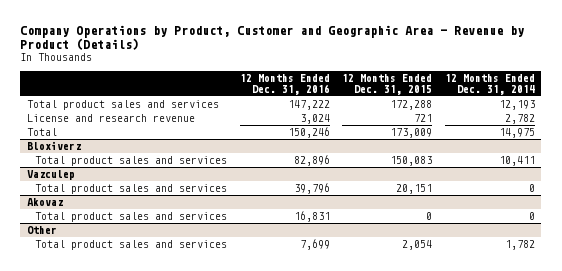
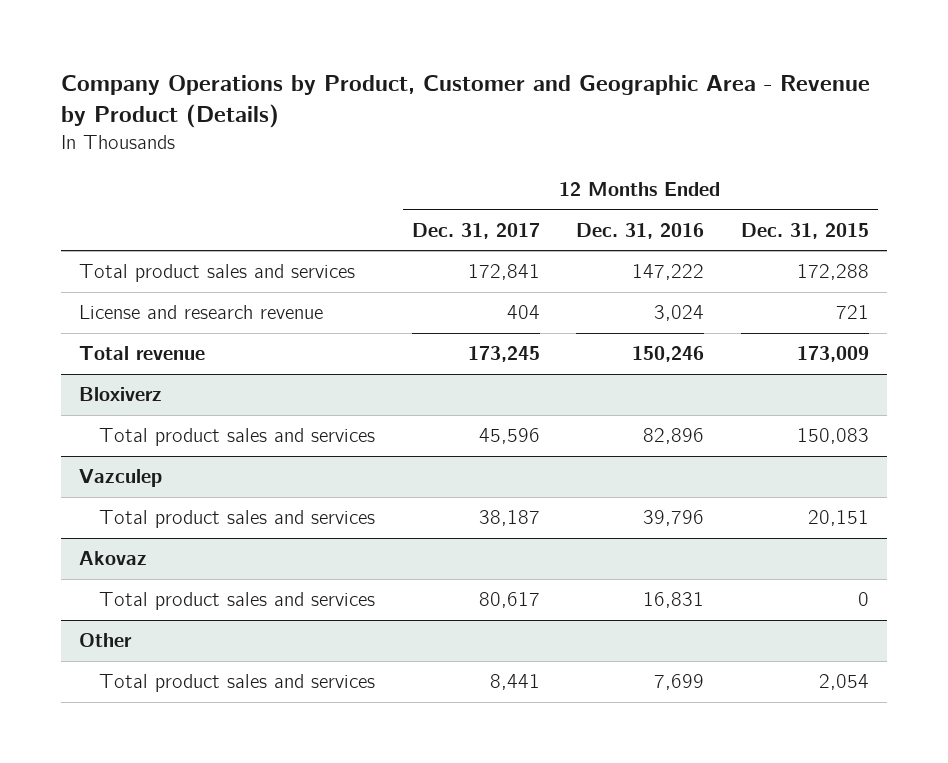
[444,73,535,95] 12 Months Ended Dec. 31, 2014 -> none
none -> [411,222,540,239] Dec. 31, 2017
[26,128,57,137] Total -> [78,346,205,361] Total revenue

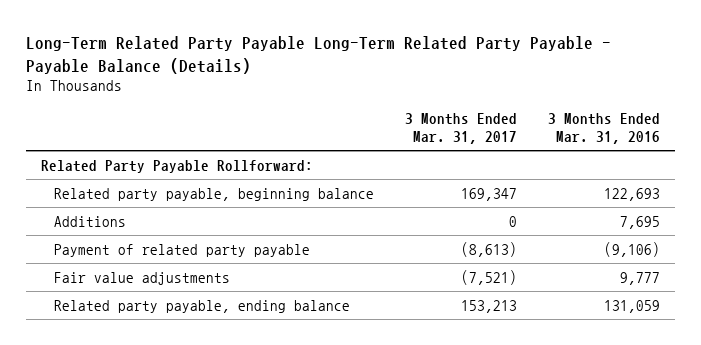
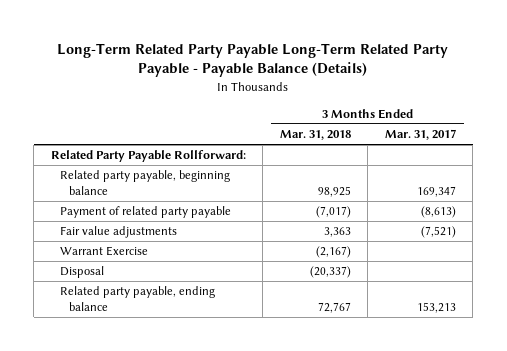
[547,113,660,144] 3 Months Ended Mar. 31, 2016 -> none
none -> [279,130,351,141] Mar. 31, 2018
[53,215,126,227] Additions -> none
none -> [59,246,148,257] Warrant Exercise
none -> [59,266,104,279] Disposal

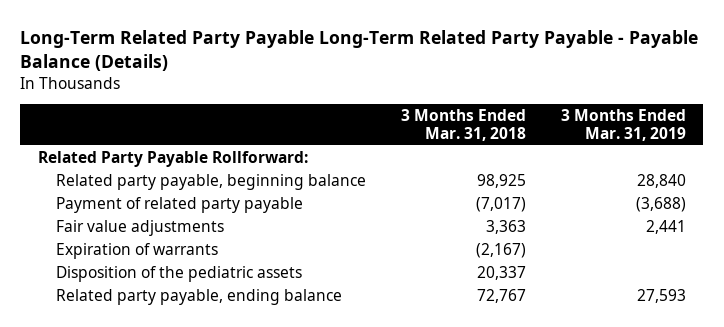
[384,129,456,141] Mar. 31, 2017 -> none
none -> [560,109,686,141] 3 Months Ended Mar. 31, 2019
[59,266,104,279] Disposal -> none
[59,246,148,257] Warrant Exercise -> [55,242,218,259] Expiration of warrants
none -> [55,265,302,282] Disposition of the pediatric assets

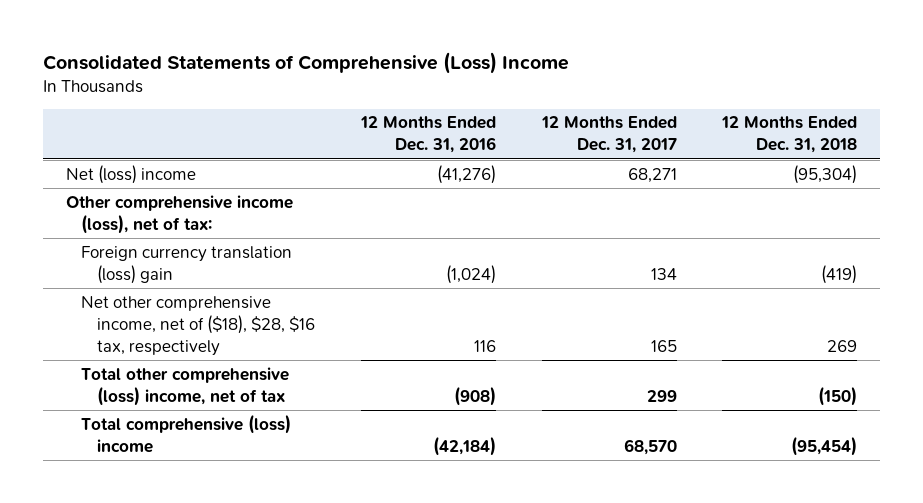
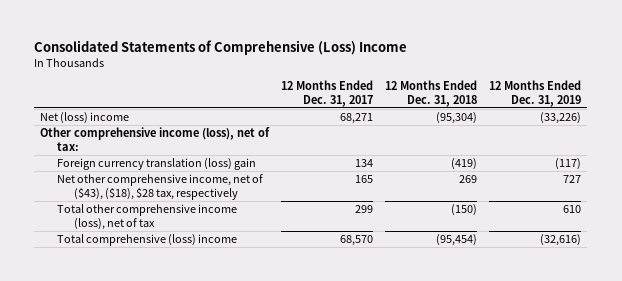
[359,116,496,154] 12 Months Ended Dec. 31, 2016 -> none
none -> [489,80,582,107] 12 Months Ended Dec. 31, 2019
[81,295,315,356] Net other comprehensive income, net of ($18), $28, $16 tax, respectively -> [57,174,264,200] Net other comprehensive income, net of ($43), ($18), $28 tax, respectively
[81,366,290,406] Total other comprehensive (loss) income, net of tax -> [57,204,238,230] Total other comprehensive income (loss), net of tax

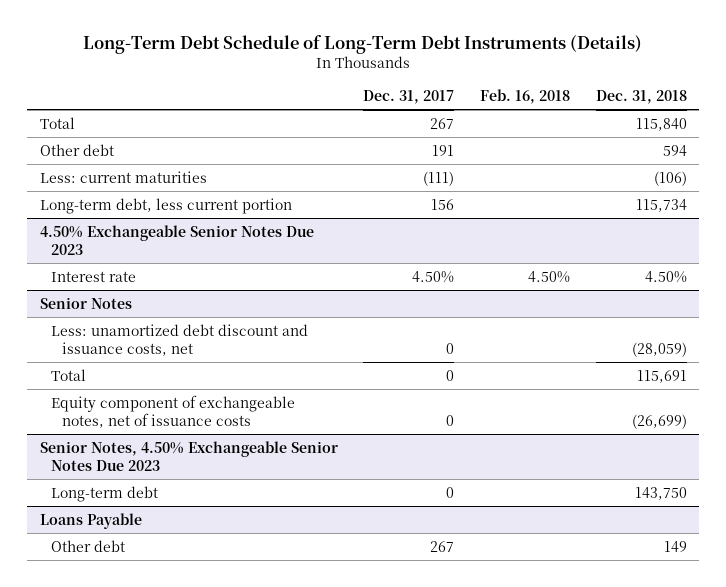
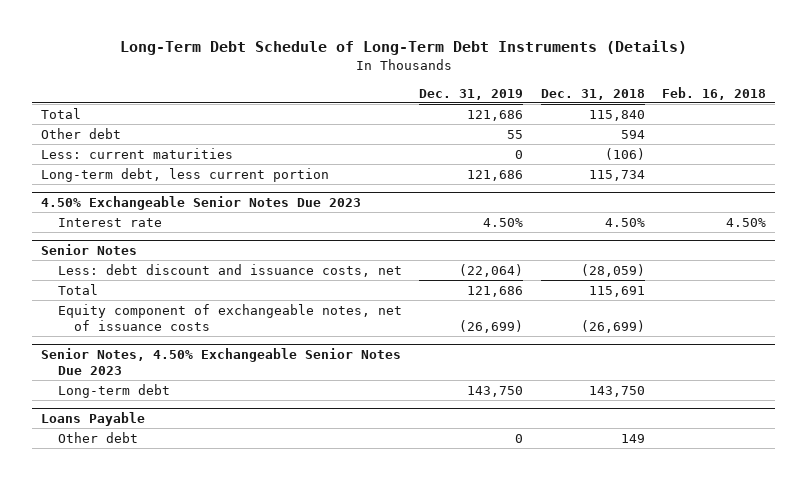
[363,89,455,104] Dec. 31, 2017 -> none
none -> [419,88,524,100] Dec. 31, 2019
[50,323,308,356] Less: unamortized debt discount and issuance costs, net -> [57,263,402,277] Less: debt discount and issuance costs, net

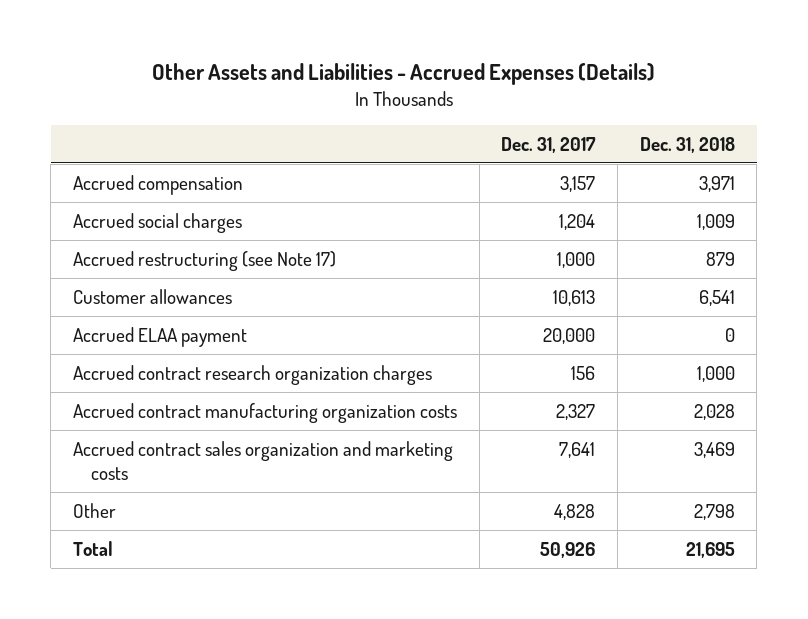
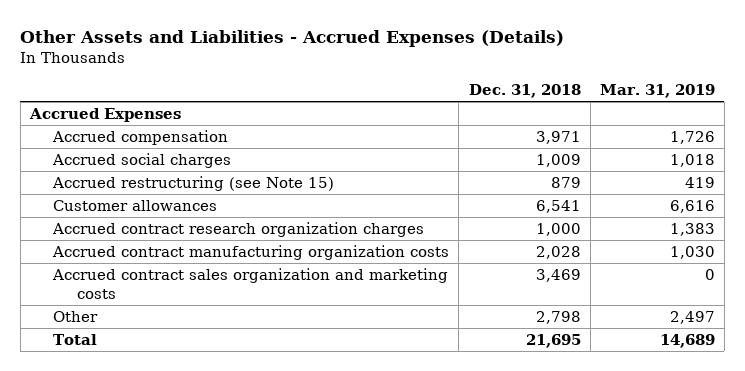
[501,136,597,153] Dec. 31, 2017 -> none
none -> [599,83,715,98] Mar. 31, 2019
none -> [28,108,181,123] Accrued Expenses
[72,250,336,271] Accrued restructuring (see Note 17) -> [52,176,335,192] Accrued restructuring (see Note 15)
[72,326,247,347] Accrued ELAA payment -> none

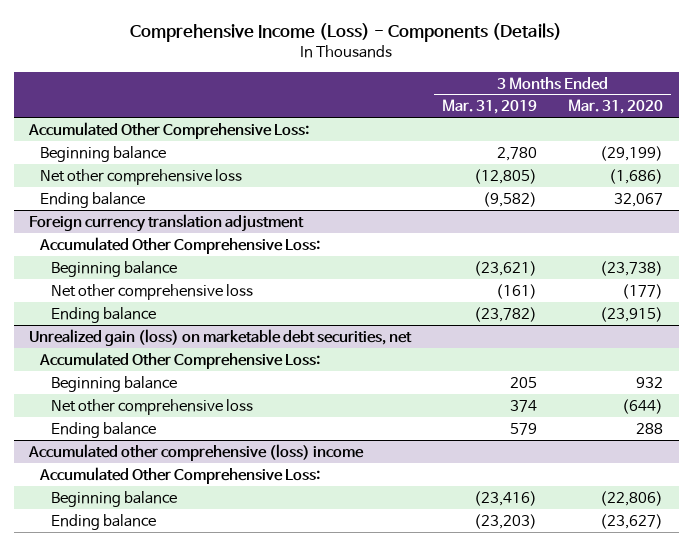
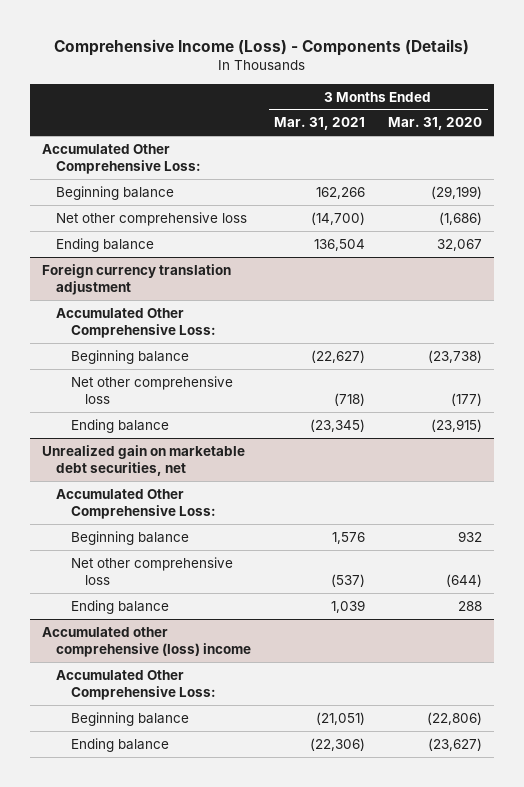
[442,99,538,115] Mar. 31, 2019 -> none
none -> [274,117,366,131] Mar. 31, 2021
[29,328,413,346] Unrealized gain (loss) on marketable debt securities, net -> [41,444,245,477] Unrealized gain on marketable debt securities, net

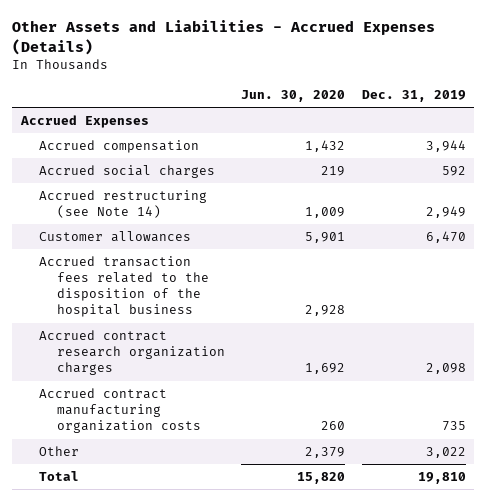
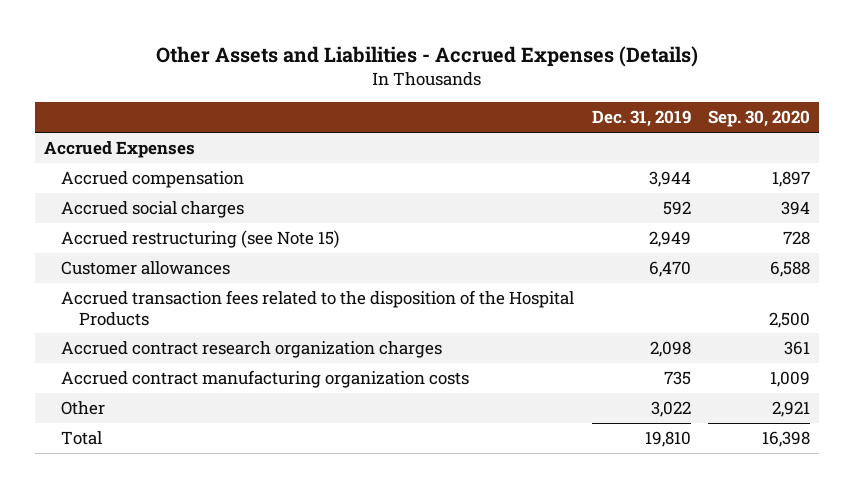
[241,90,346,103] Jun. 30, 2020 -> none
none -> [708,110,811,128] Sep. 30, 2020
[38,190,207,219] Accrued restructuring (see Note 14) -> [61,230,340,249] Accrued restructuring (see Note 15)
[38,256,209,318] Accrued transaction fees related to the disposition of the hospital business -> [61,290,575,326] Accrued transaction fees related to the disposition of the Hospital Products

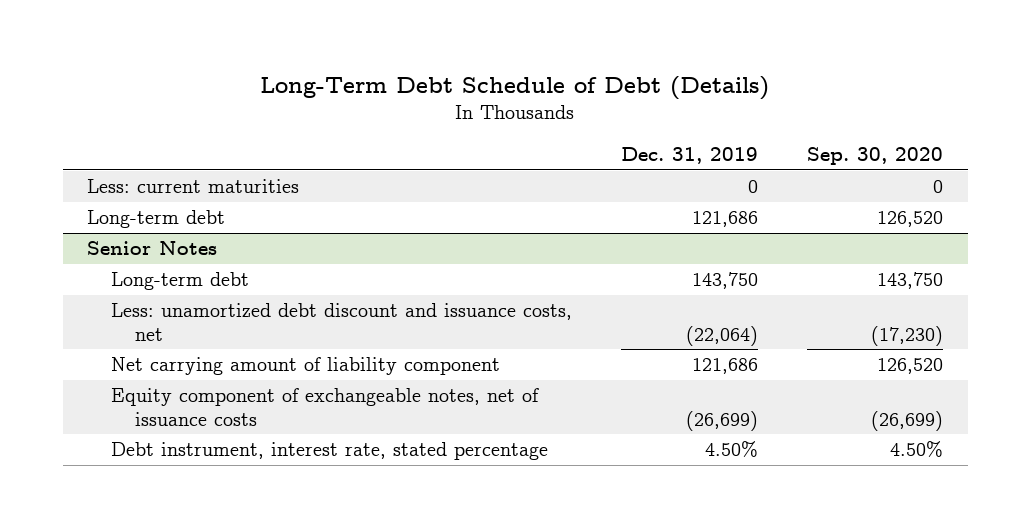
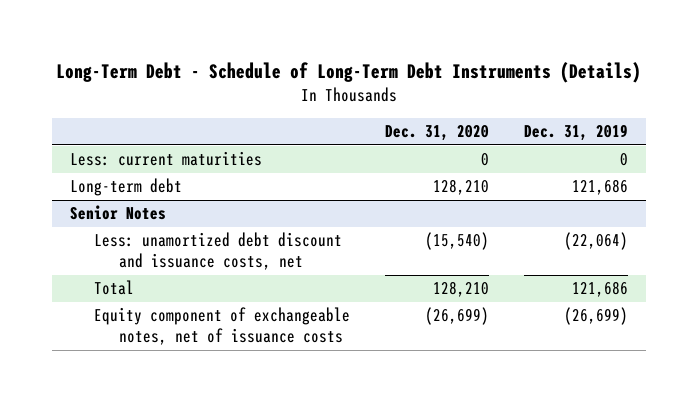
[260,75,770,100] Long-Term Debt Schedule of Debt (Details) -> [56,62,642,84] Long-Term Debt - Schedule of Long-Term Debt Instruments (Details)
[807,147,944,166] Sep. 30, 2020 -> none
none -> [385,124,490,141] Dec. 31, 2020
[110,272,249,291] Long-term debt -> none
[110,357,500,376] Net carrying amount of liability component -> [94,280,135,296] Total
[110,442,548,461] Debt instrument, interest rate, stated percentage -> none

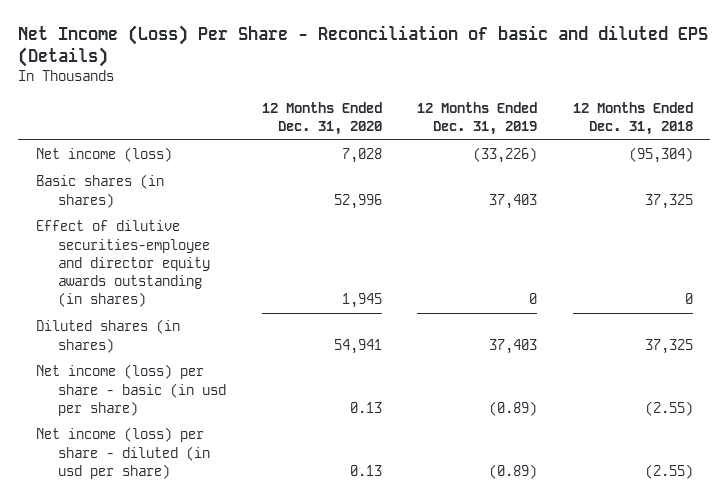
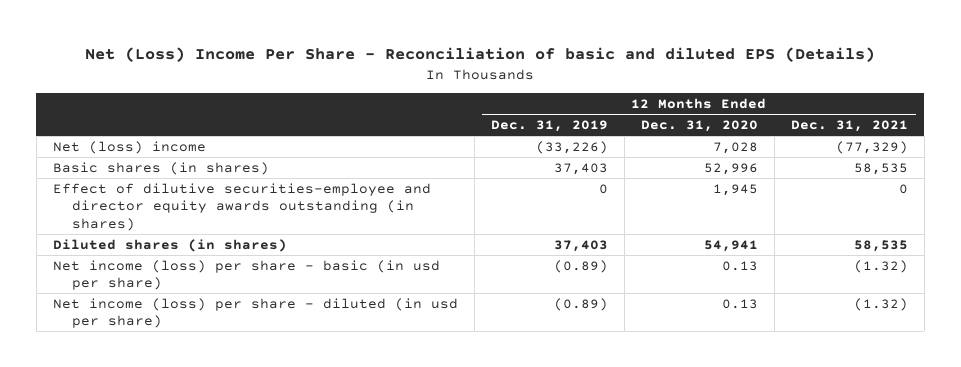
[17,24,708,67] Net Income (Loss) Per Share - Reconciliation of basic and diluted EPS (Details) -> [85,46,876,62] Net (Loss) Income Per Share - Reconciliation of basic and diluted EPS (Details)
[572,102,693,136] 12 Months Ended Dec. 31, 2018 -> none
none -> [790,120,908,133] Dec. 31, 2021
[35,147,172,163] Net income (loss) -> [52,140,206,154] Net (loss) income

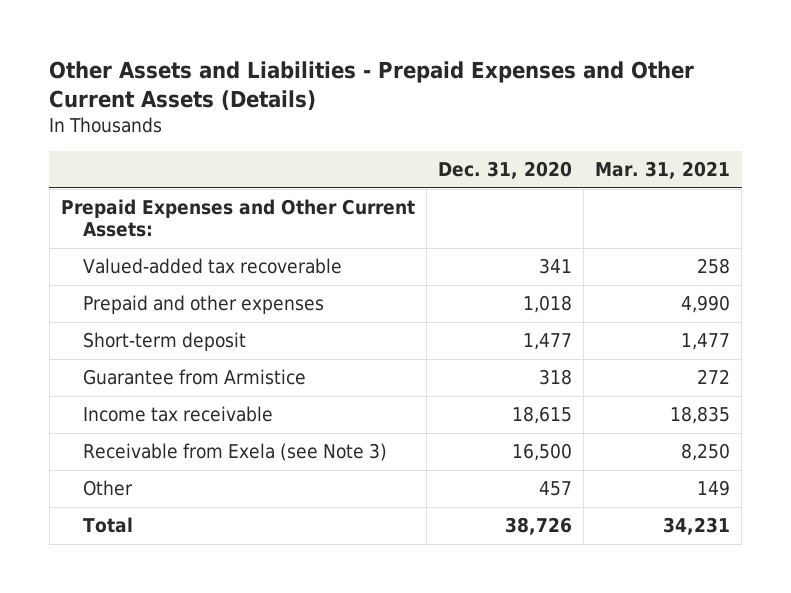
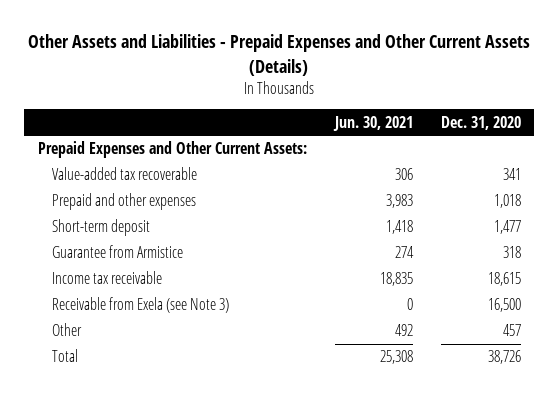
[595,161,731,180] Mar. 31, 2021 -> none
none -> [332,115,413,131] Jun. 30, 2021
[83,258,343,275] Valued-added tax recoverable -> [52,167,198,181] Value-added tax recoverable

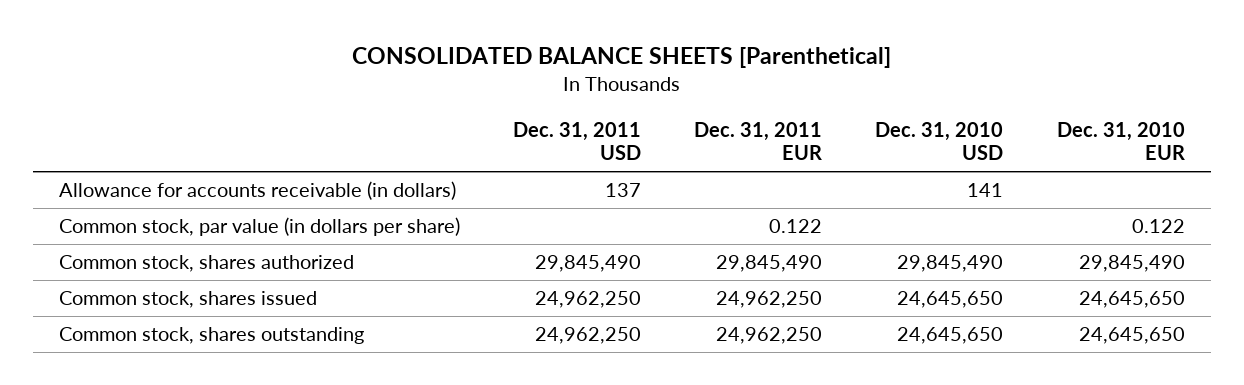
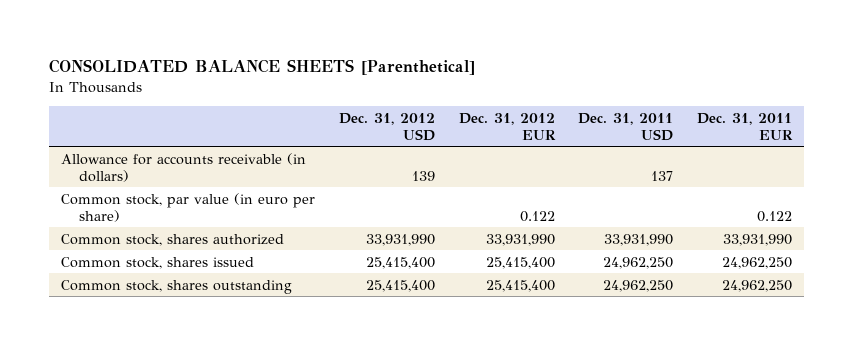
[875,121,1004,161] Dec. 31, 2010 USD -> none
[1056,121,1185,161] Dec. 31, 2010 EUR -> none
none -> [338,112,435,141] Dec. 31, 2012 USD
none -> [458,112,556,140] Dec. 31, 2012 EUR
[59,217,461,237] Common stock, par value (in dollars per share) -> [61,192,316,222] Common stock, par value (in euro per share)
[535,255,642,273] 29,845,490 -> [604,233,674,246] 33,931,990
[716,255,823,273] 29,845,490 -> [722,233,792,246] 33,931,990

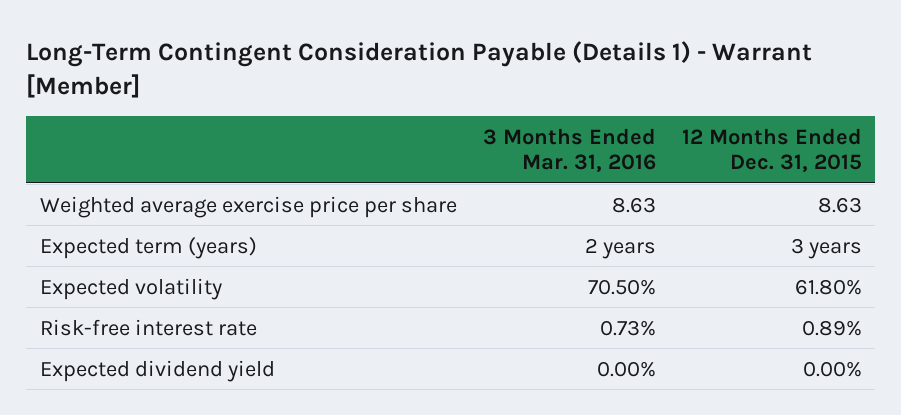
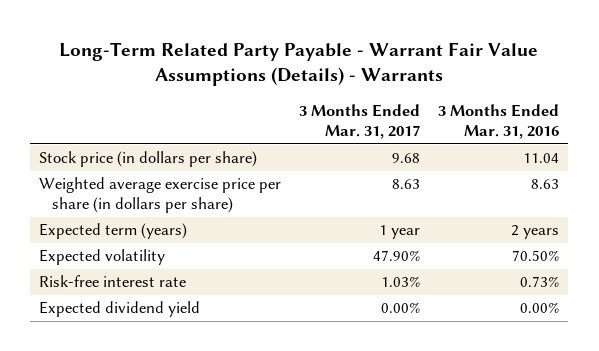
[26,41,813,99] Long-Term Contingent Consideration Payable (Details 1) - Warrant [Member] -> [59,41,539,87] Long-Term Related Party Payable - Warrant Fair Value Assumptions (Details) - Warrants
[681,127,862,173] 12 Months Ended Dec. 31, 2015 -> none
none -> [299,104,421,140] 3 Months Ended Mar. 31, 2017
[39,195,457,218] Weighted average exercise price per share -> [39,151,258,168] Stock price (in dollars per share)
[611,196,656,213] 8.63 -> [523,153,560,164] 11.04
none -> [39,177,282,214] Weighted average exercise price per share (in dollars per share)

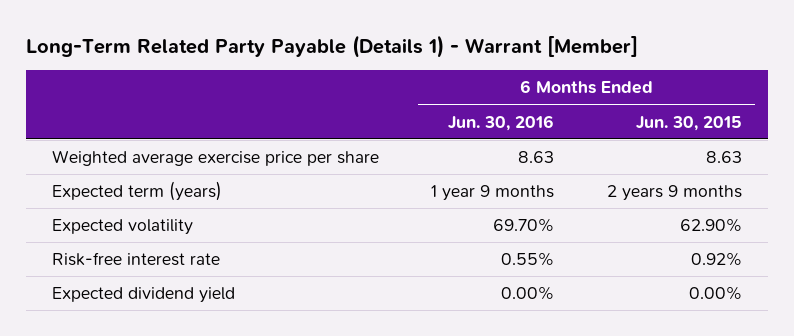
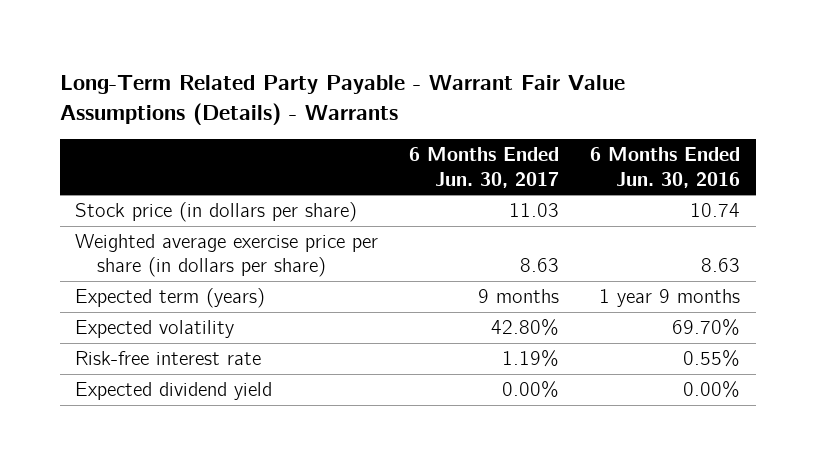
[25,34,638,58] Long-Term Related Party Payable (Details 1) - Warrant [Member] -> [59,74,625,125] Long-Term Related Party Payable - Warrant Fair Value Assumptions (Details) - Warrants
[635,115,742,131] Jun. 30, 2015 -> none
none -> [409,147,560,188] 6 Months Ended Jun. 30, 2017
[51,150,379,167] Weighted average exercise price per share -> [75,202,358,223] Stock price (in dollars per share)
[518,151,555,164] 8.63 -> [690,203,741,218] 10.74
none -> [75,234,379,278] Weighted average exercise price per share (in dollars per share)

